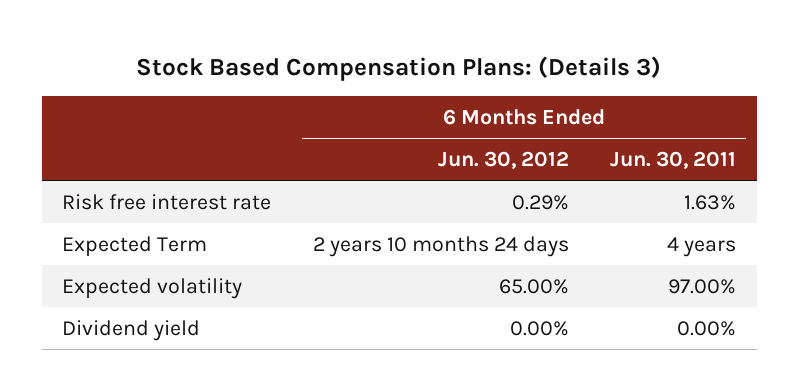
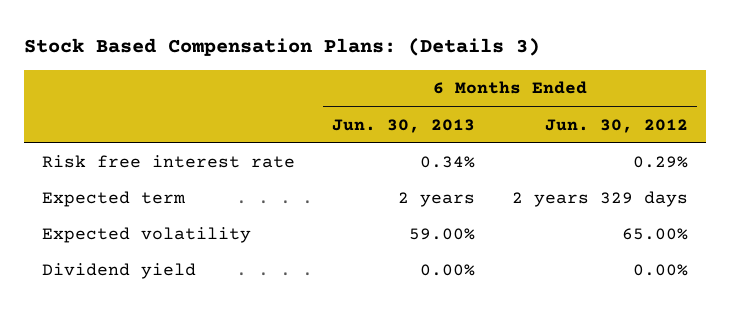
[609,151,736,170] Jun. 30, 2011 -> none
none -> [331,118,475,133] Jun. 30, 2013
[62,235,208,257] Expected Term -> [41,191,186,208] Expected term
[312,235,569,257] 2 years 10 months 24 days -> [511,191,688,208] 2 years 329 days

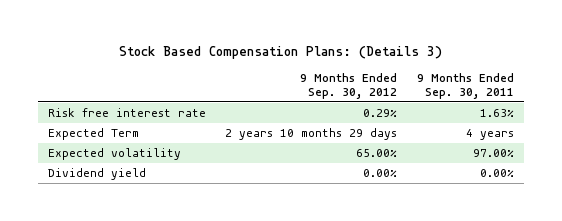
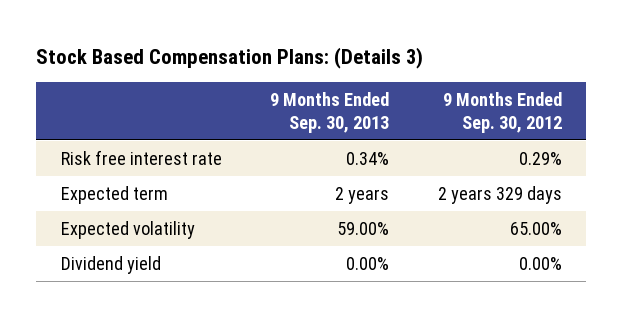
[417,73,515,100] 9 Months Ended Sep. 30, 2011 -> none
none -> [270,91,390,133] 9 Months Ended Sep. 30, 2013
[47,128,139,141] Expected Term -> [60,185,168,204] Expected term
[225,128,398,141] 2 years 10 months 29 days -> [437,185,562,204] 2 years 329 days

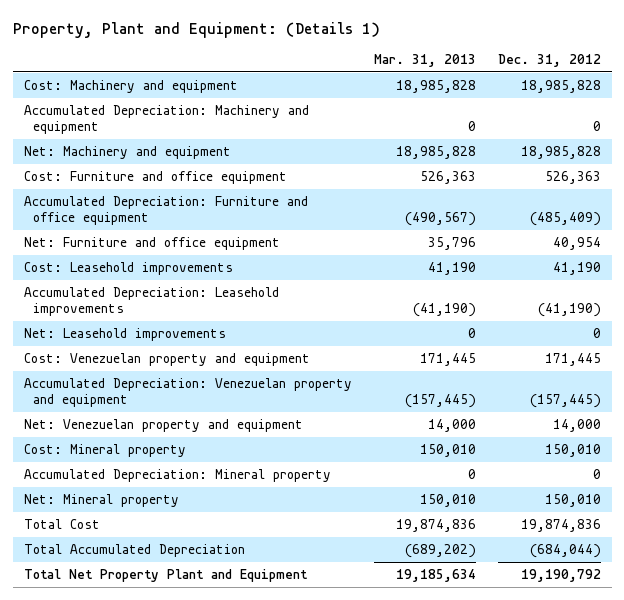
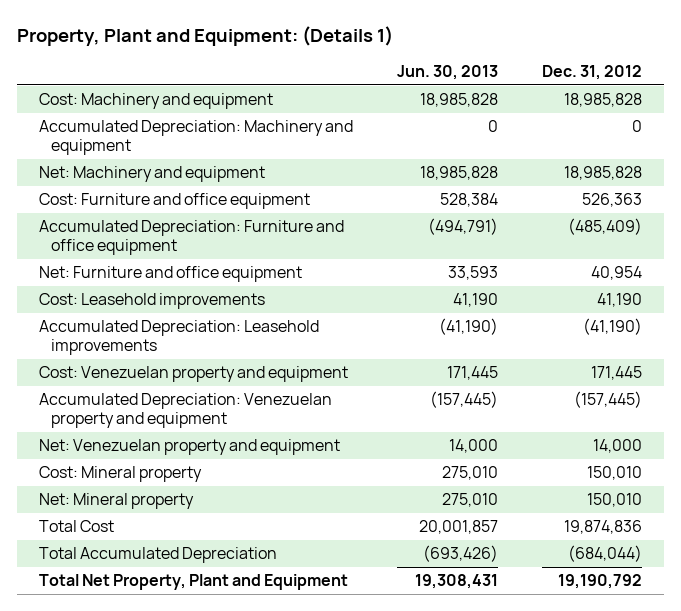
[373,54,476,68] Mar. 31, 2013 -> none
none -> [397,65,499,81] Jun. 30, 2013
[23,327,226,341] Net: Leasehold improvements -> none
[23,468,331,482] Accumulated Depreciation: Mineral property -> none
[23,568,308,582] Total Net Property Plant and Equipment -> [39,574,349,591] Total Net Property, Plant and Equipment

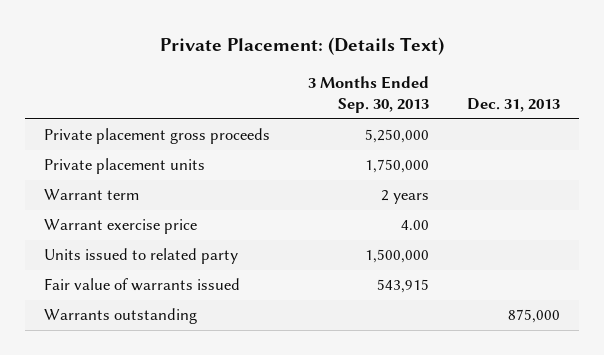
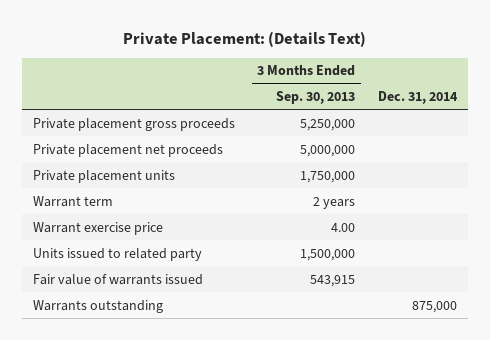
[467,98,561,113] Dec. 31, 2013 -> none
none -> [377,91,458,105] Dec. 31, 2014
none -> [32,143,223,157] Private placement net proceeds

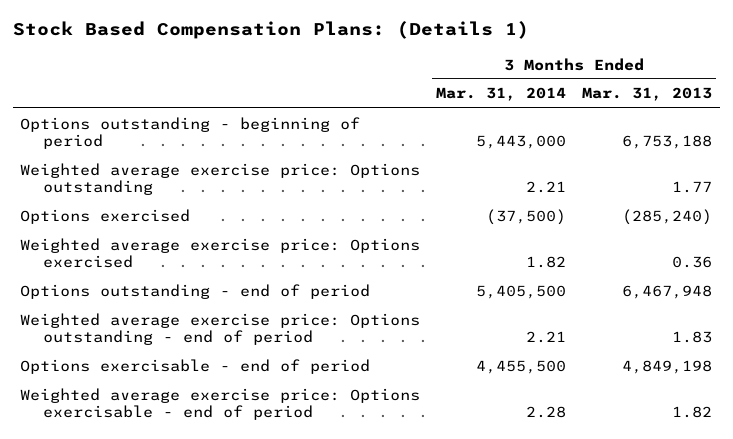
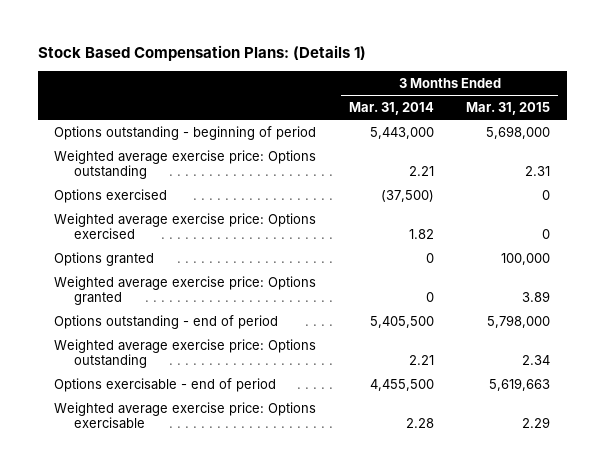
[582,87,713,102] Mar. 31, 2013 -> none
none -> [466,102,551,116] Mar. 31, 2015
none -> [54,251,155,266] Options granted
none -> [54,275,317,305] Weighted average exercise price: Options granted
[20,312,421,346] Weighted average exercise price: Options outstanding - end of period -> [54,338,317,368] Weighted average exercise price: Options outstanding
[20,387,421,421] Weighted average exercise price: Options exercisable - end of period -> [54,401,317,429] Weighted average exercise price: Options exercisable

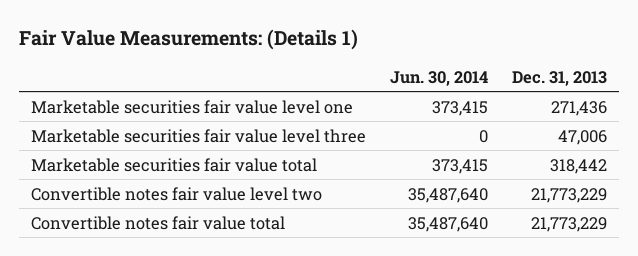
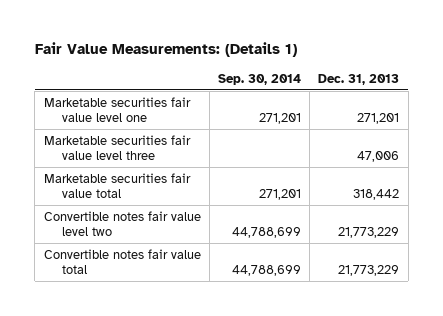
[389,70,488,86] Jun. 30, 2014 -> none
none -> [217,73,301,85] Sep. 30, 2014
[550,100,607,116] 271,436 -> [357,113,400,125] 271,201

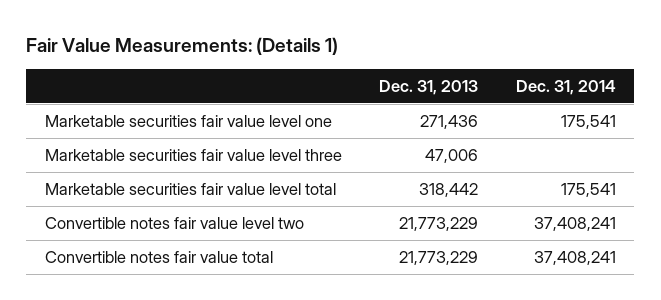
[217,73,301,85] Sep. 30, 2014 -> none
none -> [515,80,616,96] Dec. 31, 2014
[357,113,400,125] 271,201 -> [420,114,479,129] 271,436
[43,172,191,199] Marketable securities fair value total -> [45,182,337,195] Marketable securities fair value level total

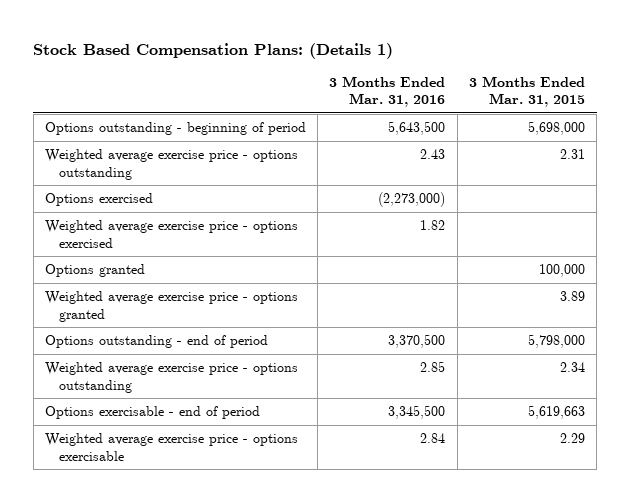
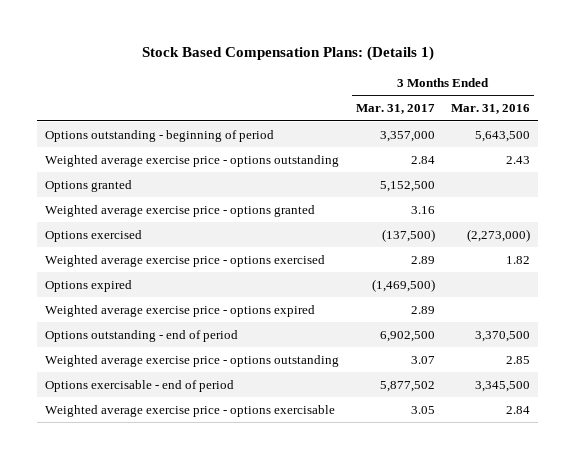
[468,75,585,107] 3 Months Ended Mar. 31, 2015 -> none
none -> [355,104,435,115] Mar. 31, 2017
[45,193,154,207] Options exercised -> [45,229,143,242] Options exercised
[45,220,299,248] Weighted average exercise price - options exercised -> [45,254,326,267] Weighted average exercise price - options exercised
none -> [45,279,133,292] Options expired
none -> [45,304,316,317] Weighted average exercise price - options expired

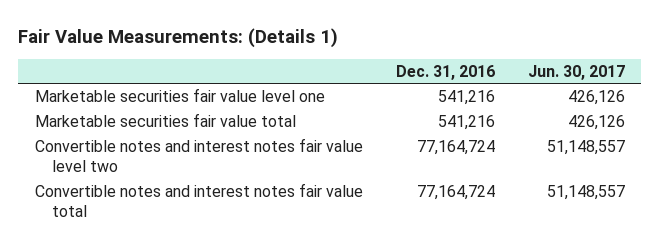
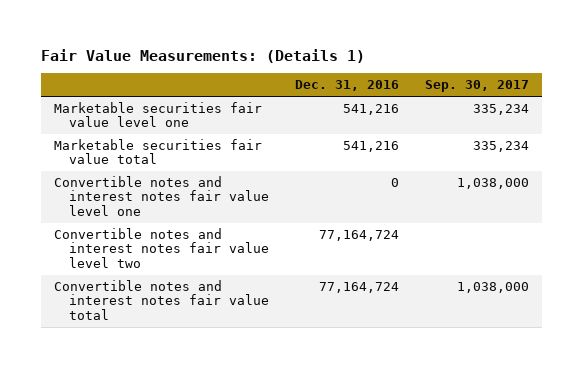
[527,64,625,80] Jun. 30, 2017 -> none
none -> [424,80,529,93] Sep. 30, 2017
none -> [54,175,269,216] Convertible notes and interest notes fair value level one

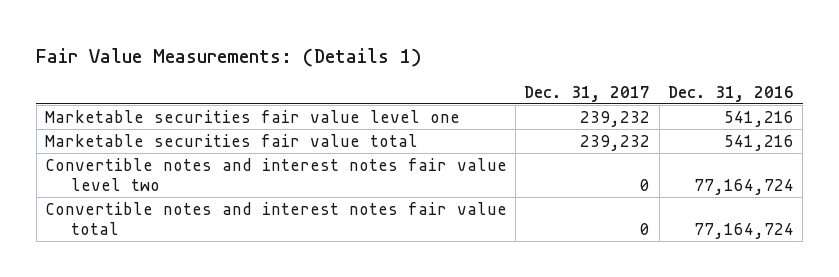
[424,80,529,93] Sep. 30, 2017 -> none
none -> [524,85,651,102] Dec. 31, 2017
[54,175,269,216] Convertible notes and interest notes fair value level one -> none

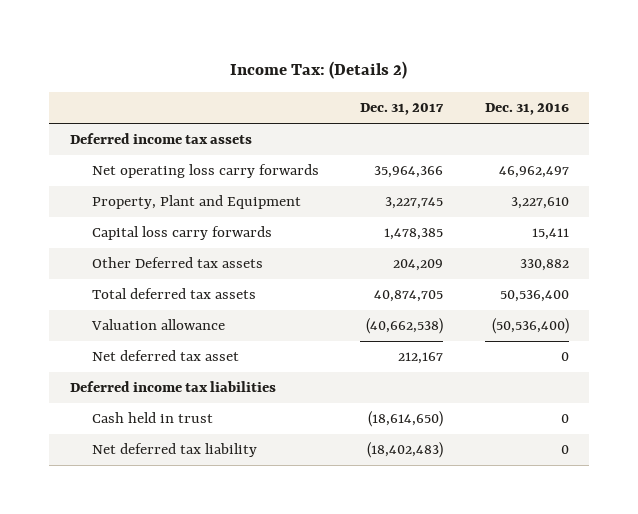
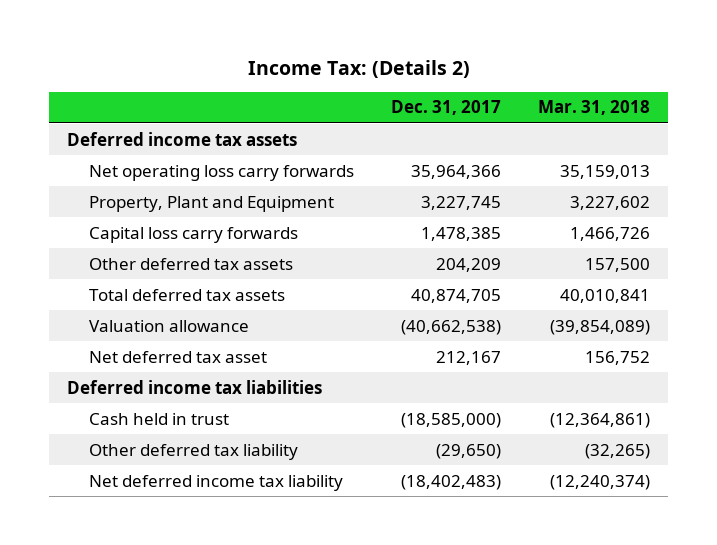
[484,103,569,116] Dec. 31, 2016 -> none
none -> [537,100,650,116] Mar. 31, 2018
[92,257,264,269] Other Deferred tax assets -> [89,257,294,270] Other deferred tax assets
[368,411,444,428] (18,614,650) -> [401,412,502,428] (18,585,000)
none -> [89,443,299,460] Other deferred tax liability
[92,443,258,458] Net deferred tax liability -> [89,474,344,491] Net deferred income tax liability

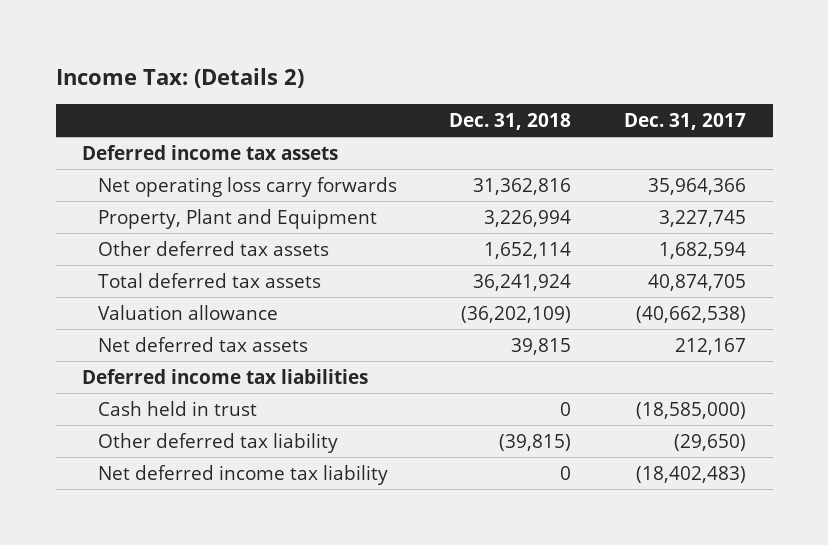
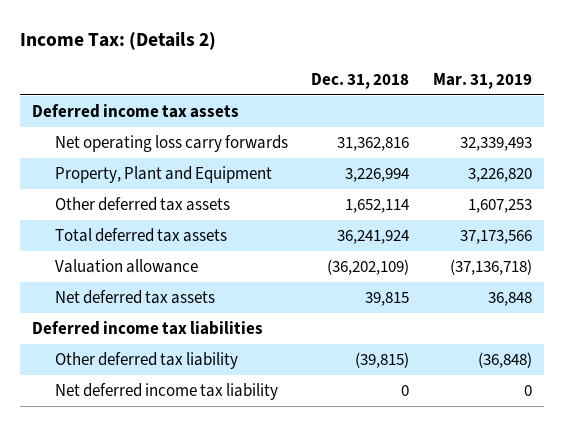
[624,112,747,130] Dec. 31, 2017 -> none
none -> [433,72,533,89] Mar. 31, 2019
[97,400,257,416] Cash held in trust -> none

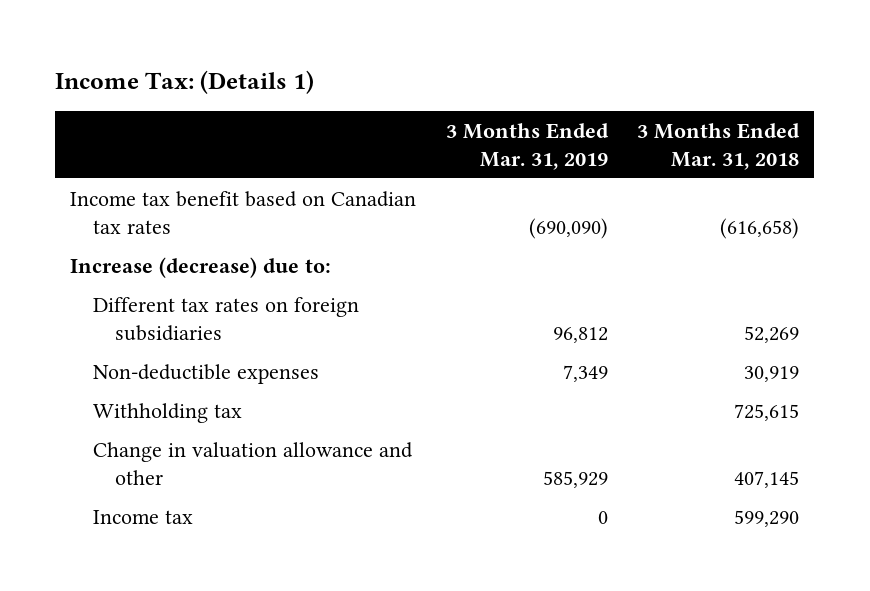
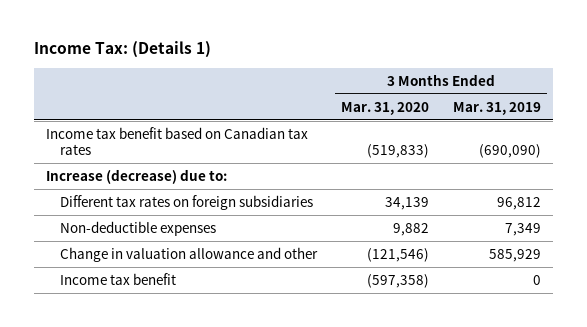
[637,122,801,170] 3 Months Ended Mar. 31, 2018 -> none
none -> [340,101,429,115] Mar. 31, 2020
[92,402,242,423] Withholding tax -> none
[92,509,193,524] Income tax -> [60,272,177,285] Income tax benefit

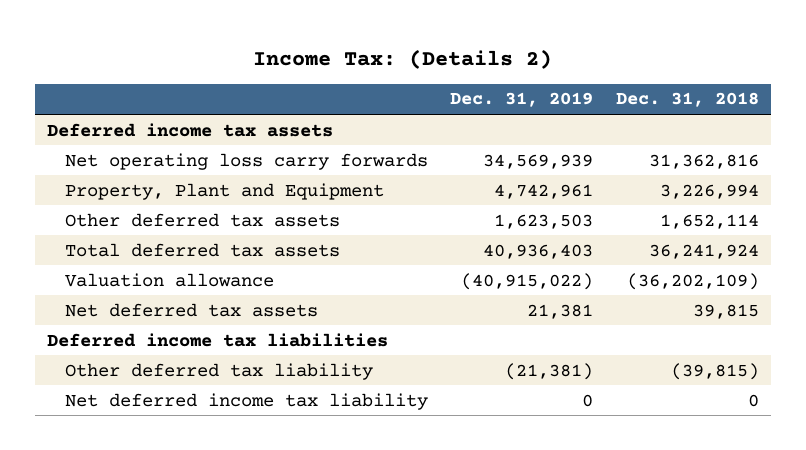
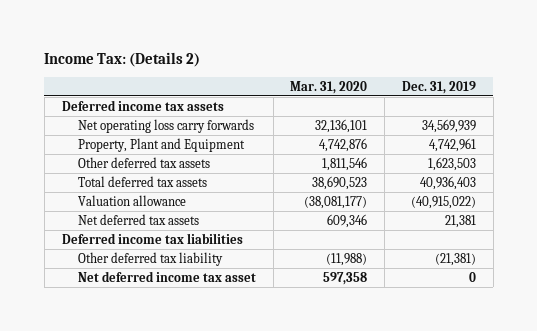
[616,92,760,108] Dec. 31, 2018 -> none
none -> [290,80,368,94] Mar. 31, 2020
[64,392,428,410] Net deferred income tax liability -> [77,270,256,282] Net deferred income tax asset

